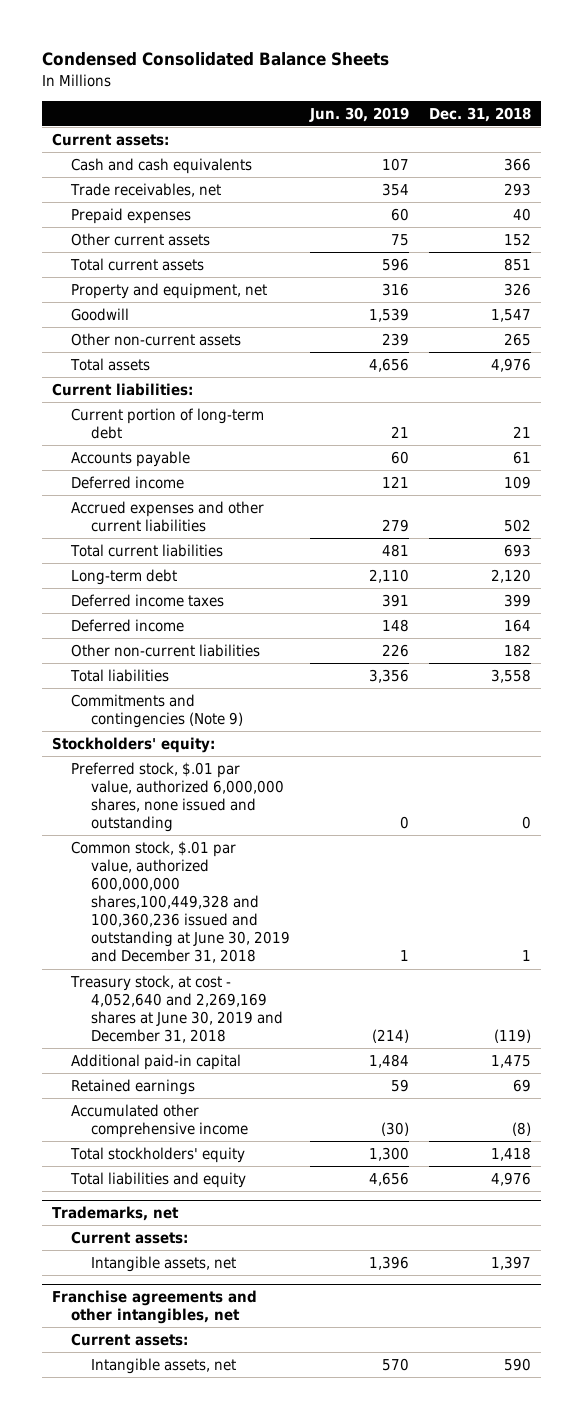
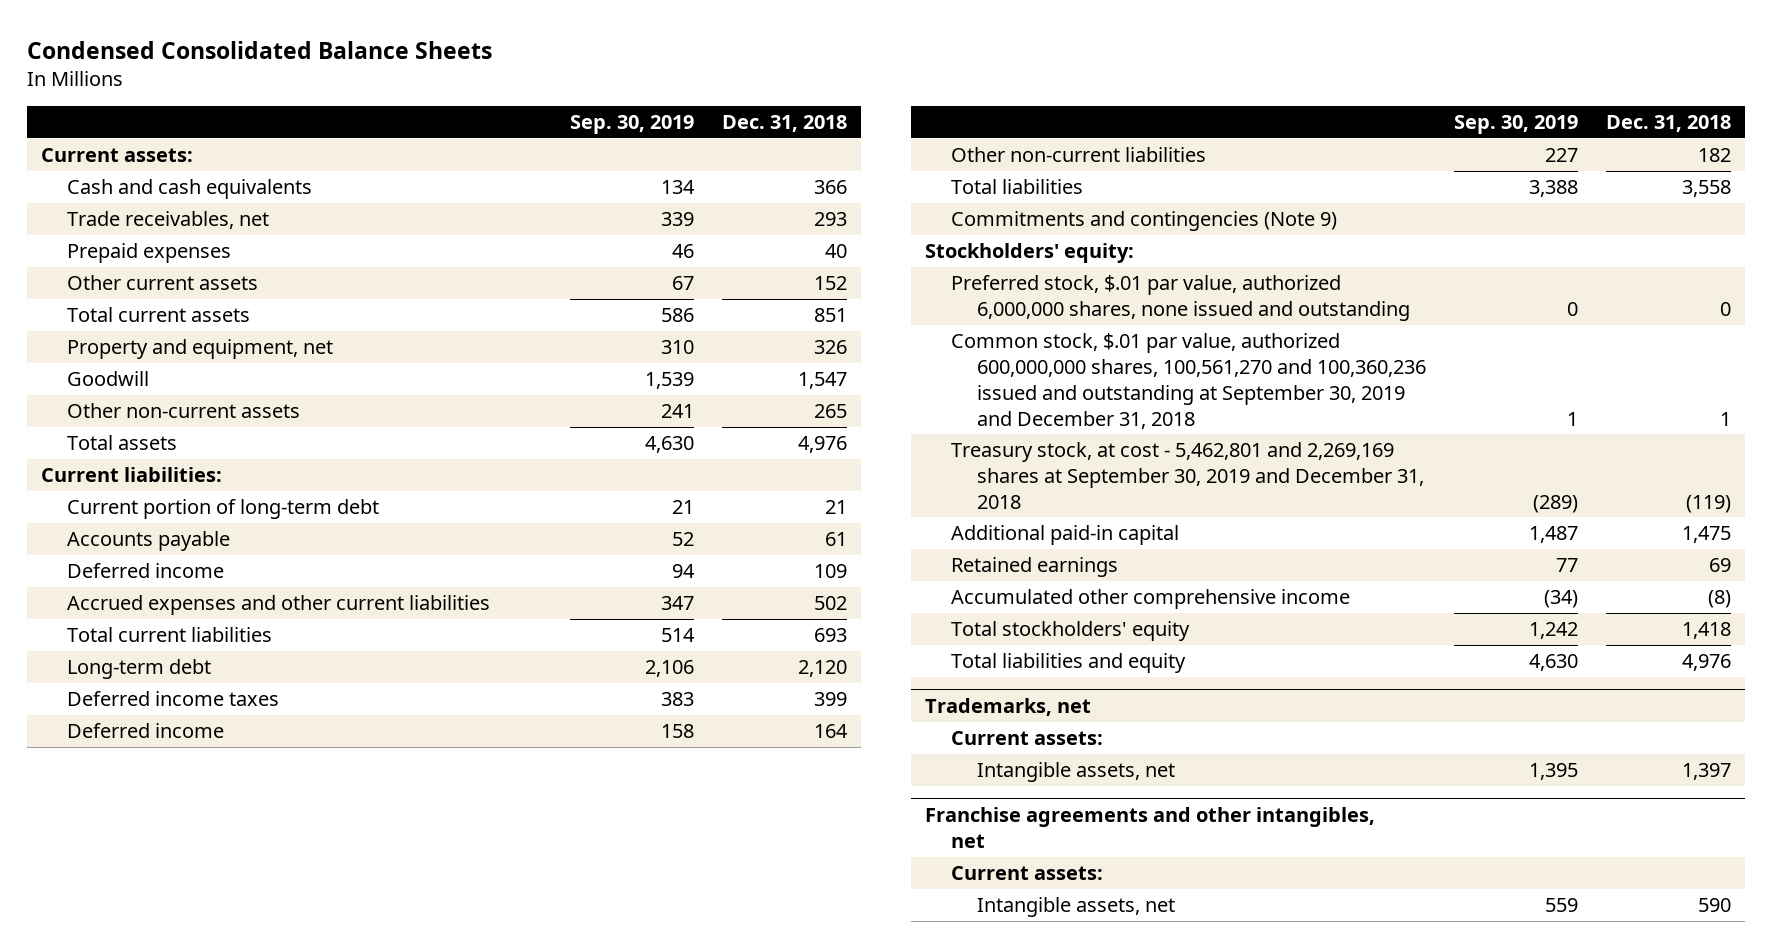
[308,106,409,122] Jun. 30, 2019 -> none
none -> [569,115,694,135] Sep. 30, 2019
[71,841,290,964] Common stock, $.01 par value, authorized 600,000,000 shares,100,449,328 and 100,360,236 issued and outstanding at June 30, 2019 and December 31, 2018 -> [951,333,1426,429] Common stock, $.01 par value, authorized 600,000,000 shares, 100,561,270 and 100,360,236 issued and outstanding at September 30, 2019 and December 31, 2018
[70,975,283,1044] Treasury stock, at cost - 4,052,640 and 2,269,169 shares at June 30, 2019 and December 31, 2018 -> [951,442,1424,509] Treasury stock, at cost - 5,462,801 and 2,269,169 shares at September 30, 2019 and December 31, 2018

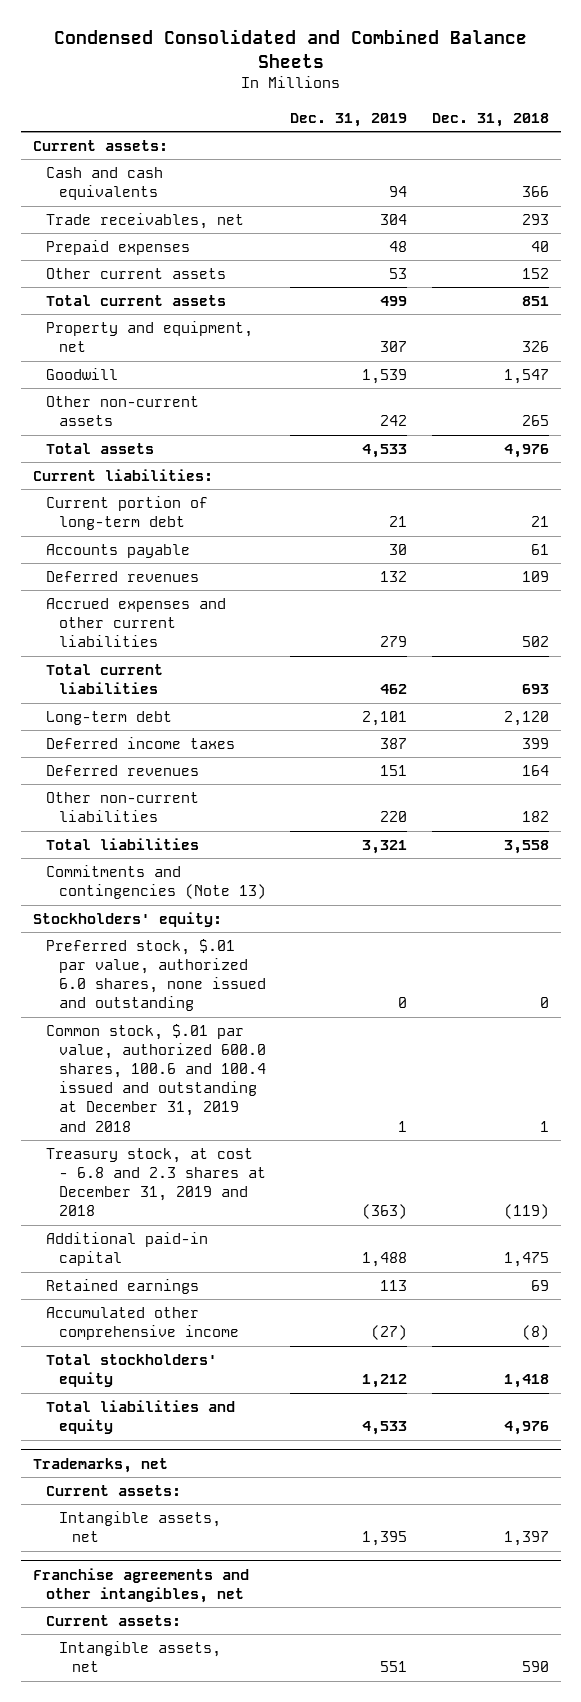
[27,40,493,59] Condensed Consolidated Balance Sheets -> [53,29,527,68] Condensed Consolidated and Combined Balance Sheets
[569,115,694,135] Sep. 30, 2019 -> none
none -> [290,112,408,127] Dec. 31, 2019
[66,563,224,579] Deferred income -> [45,571,199,583] Deferred revenues
[66,723,224,739] Deferred income -> [45,765,199,777] Deferred revenues
[951,211,1338,232] Commitments and contingencies (Note 9) -> [45,865,266,900] Commitments and contingencies (Note 13)
[951,275,1410,321] Preferred stock, $.01 par value, authorized 6,000,000 shares, none issued and outstanding -> [45,939,266,1012] Preferred stock, $.01 par value, authorized 6.0 shares, none issued and outstanding
[951,333,1426,429] Common stock, $.01 par value, authorized 600,000,000 shares, 100,561,270 and 100,360,236 issued and outstanding at September 30, 2019 and December 31, 2018 -> [45,1024,266,1132] Common stock, $.01 par value, authorized 600.0 shares, 100.6 and 100.4 issued and outstanding at December 31, 2019 and 2018
[951,442,1424,509] Treasury stock, at cost - 5,462,801 and 2,269,169 shares at September 30, 2019 and December 31, 2018 -> [45,1148,266,1217] Treasury stock, at cost - 6.8 and 2.3 shares at December 31, 2019 and 2018

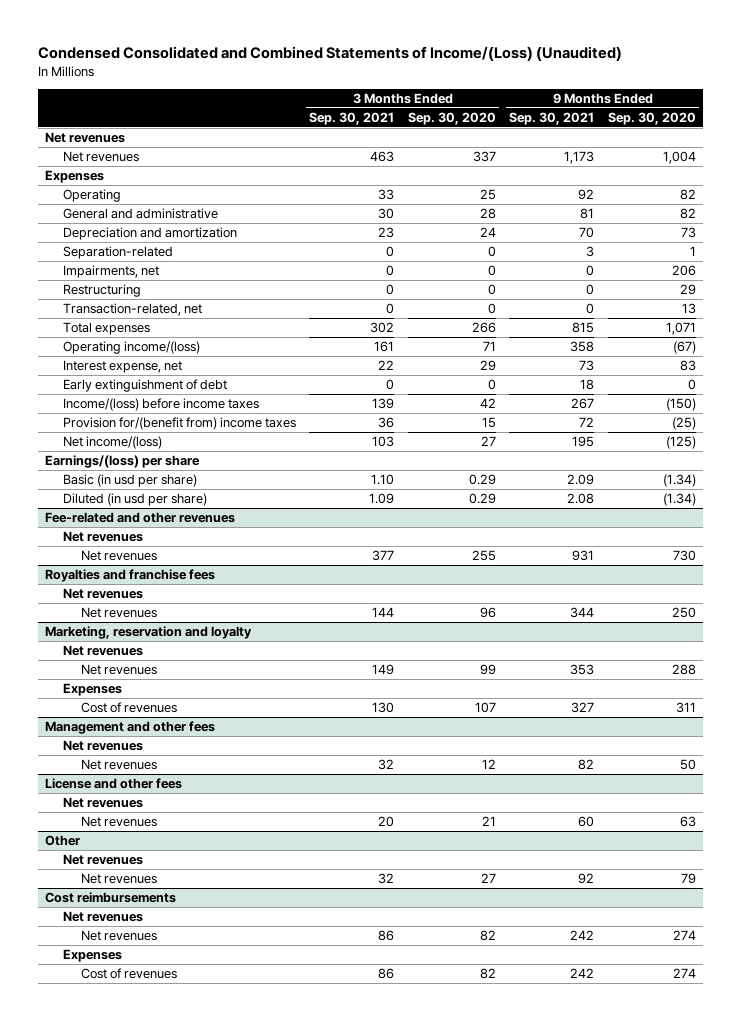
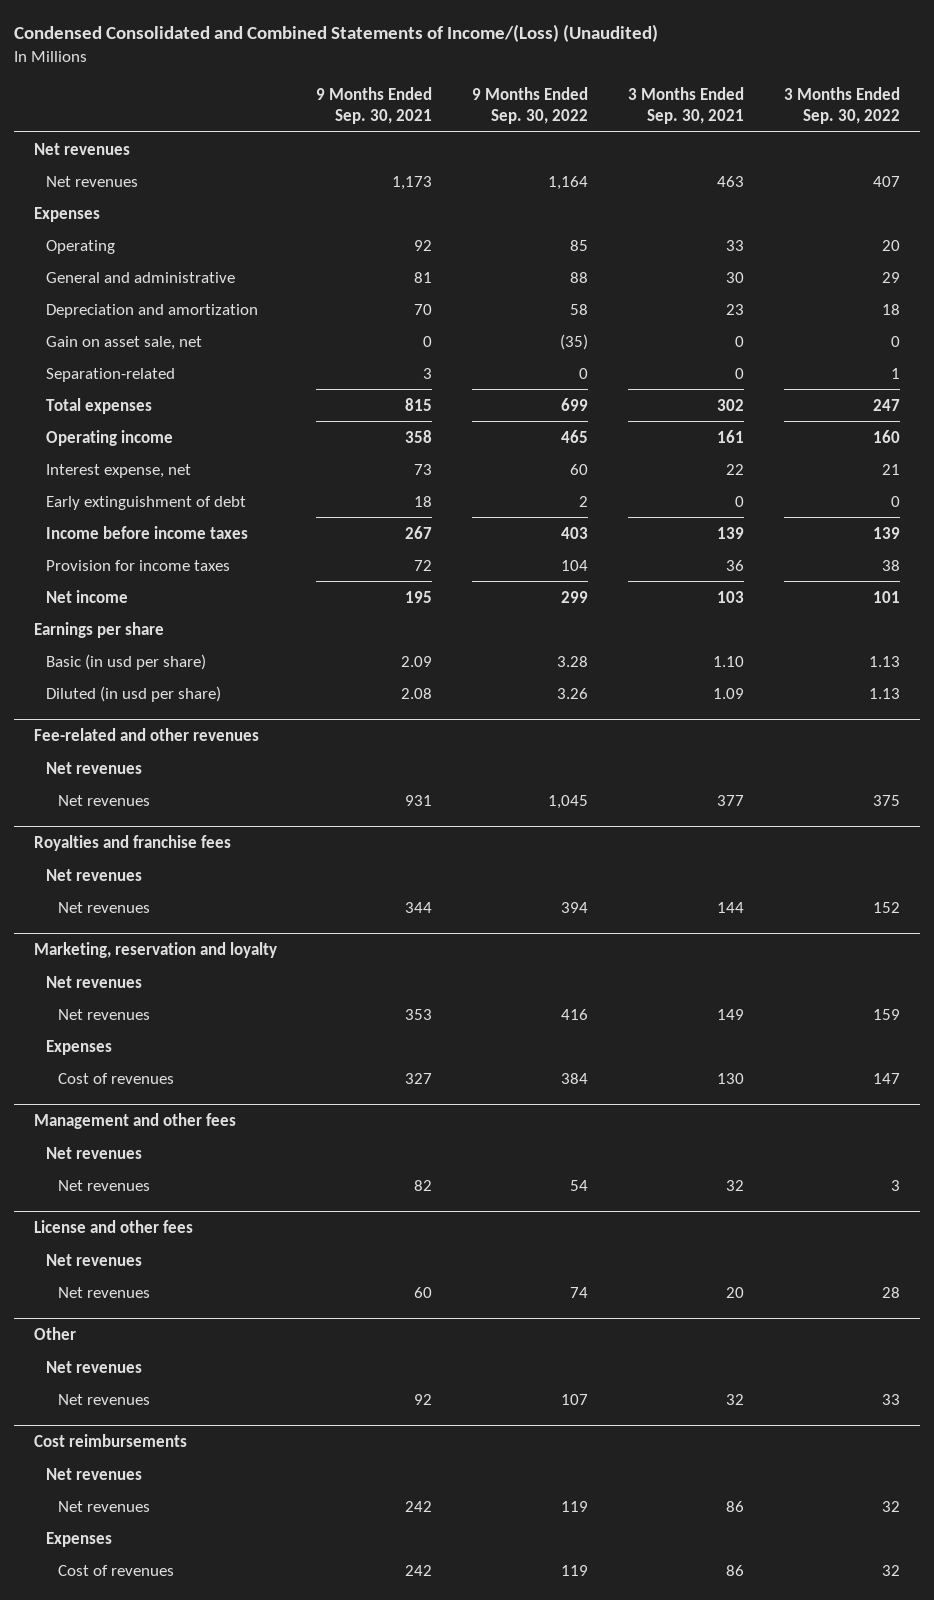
[407,111,496,125] Sep. 30, 2020 -> none
[607,111,696,125] Sep. 30, 2020 -> none
none -> [472,86,589,124] 9 Months Ended Sep. 30, 2022
none -> [784,86,901,124] 3 Months Ended Sep. 30, 2022
none -> [45,335,202,350] Gain on asset sale, net
[62,265,159,279] Impairments, net -> none
[62,284,141,298] Restructuring -> none
[62,303,202,317] Transaction-related, net -> none
[62,341,200,355] Operating income/(loss) -> [45,429,173,446] Operating income
[62,398,259,412] Income/(loss) before income taxes -> [45,525,248,539] Income before income taxes
[62,417,296,431] Provision for/(benefit from) income taxes -> [45,559,230,571] Provision for income taxes
[62,436,162,450] Net income/(loss) -> [45,589,128,603] Net income
[44,455,200,469] Earnings/(loss) per share -> [33,621,164,638] Earnings per share

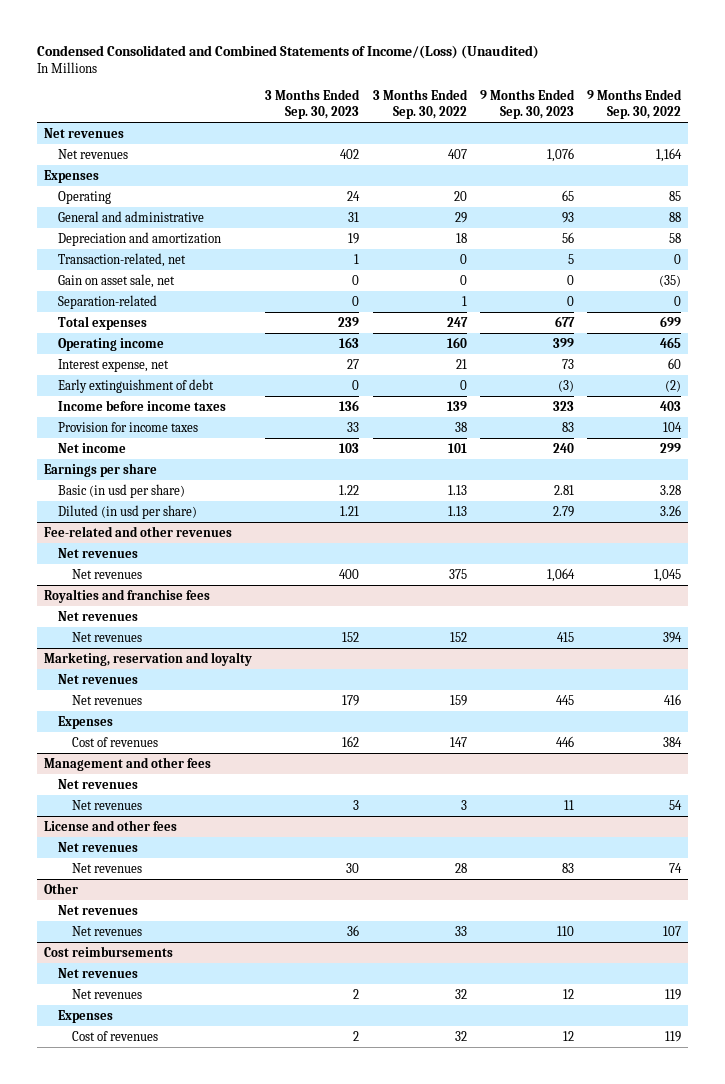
[316,86,433,124] 9 Months Ended Sep. 30, 2021 -> none
[628,86,745,124] 3 Months Ended Sep. 30, 2021 -> none
none -> [265,89,361,119] 3 Months Ended Sep. 30, 2023
none -> [479,89,575,119] 9 Months Ended Sep. 30, 2023
none -> [58,252,187,267] Transaction-related, net
[579,495,589,507] 2 -> [665,379,682,392] (2)

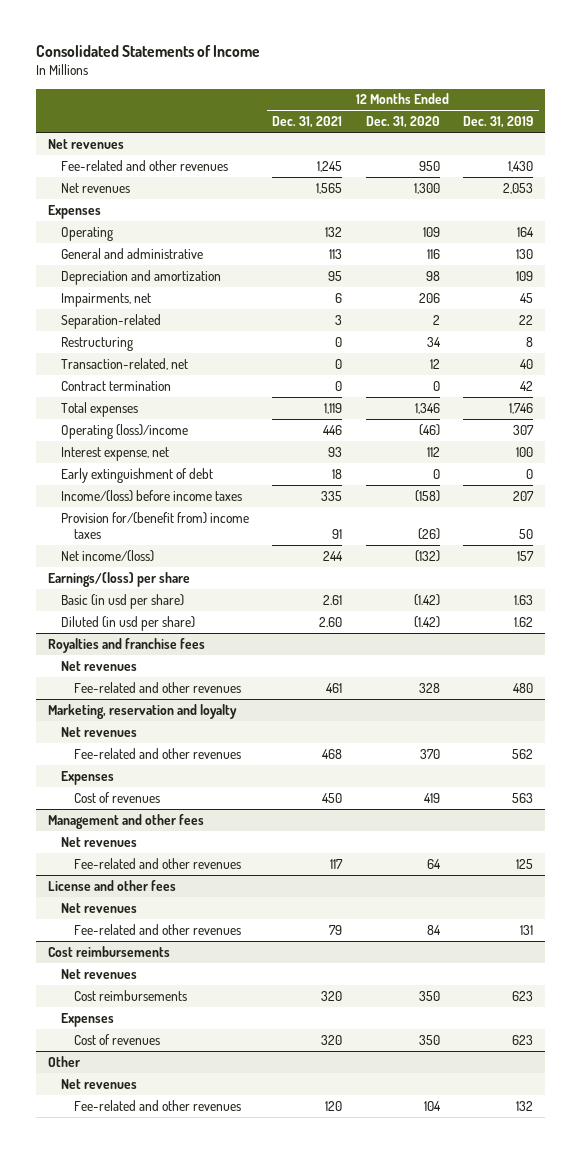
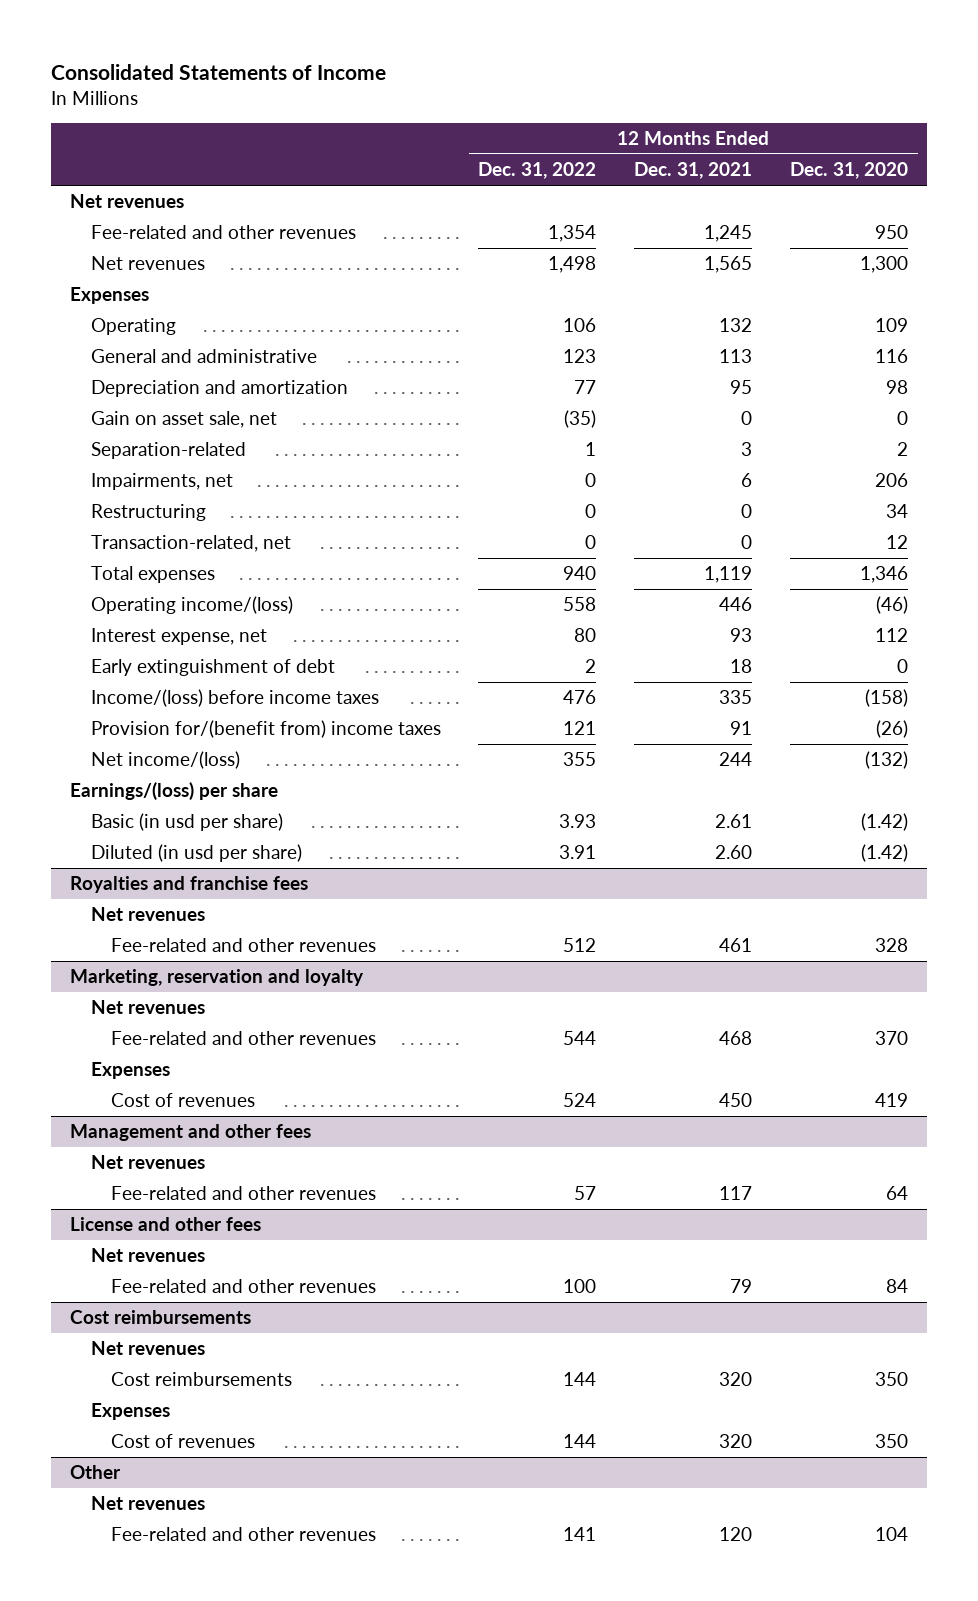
[463,116,534,129] Dec. 31, 2019 -> none
none -> [478,162,597,180] Dec. 31, 2022
none -> [90,411,277,429] Gain on asset sale, net
[61,292,152,307] Impairments, net -> [90,473,233,491] Impairments, net
[61,380,172,391] Contract termination -> none
[61,423,189,439] Operating (loss)/income -> [90,596,293,615] Operating income/(loss)

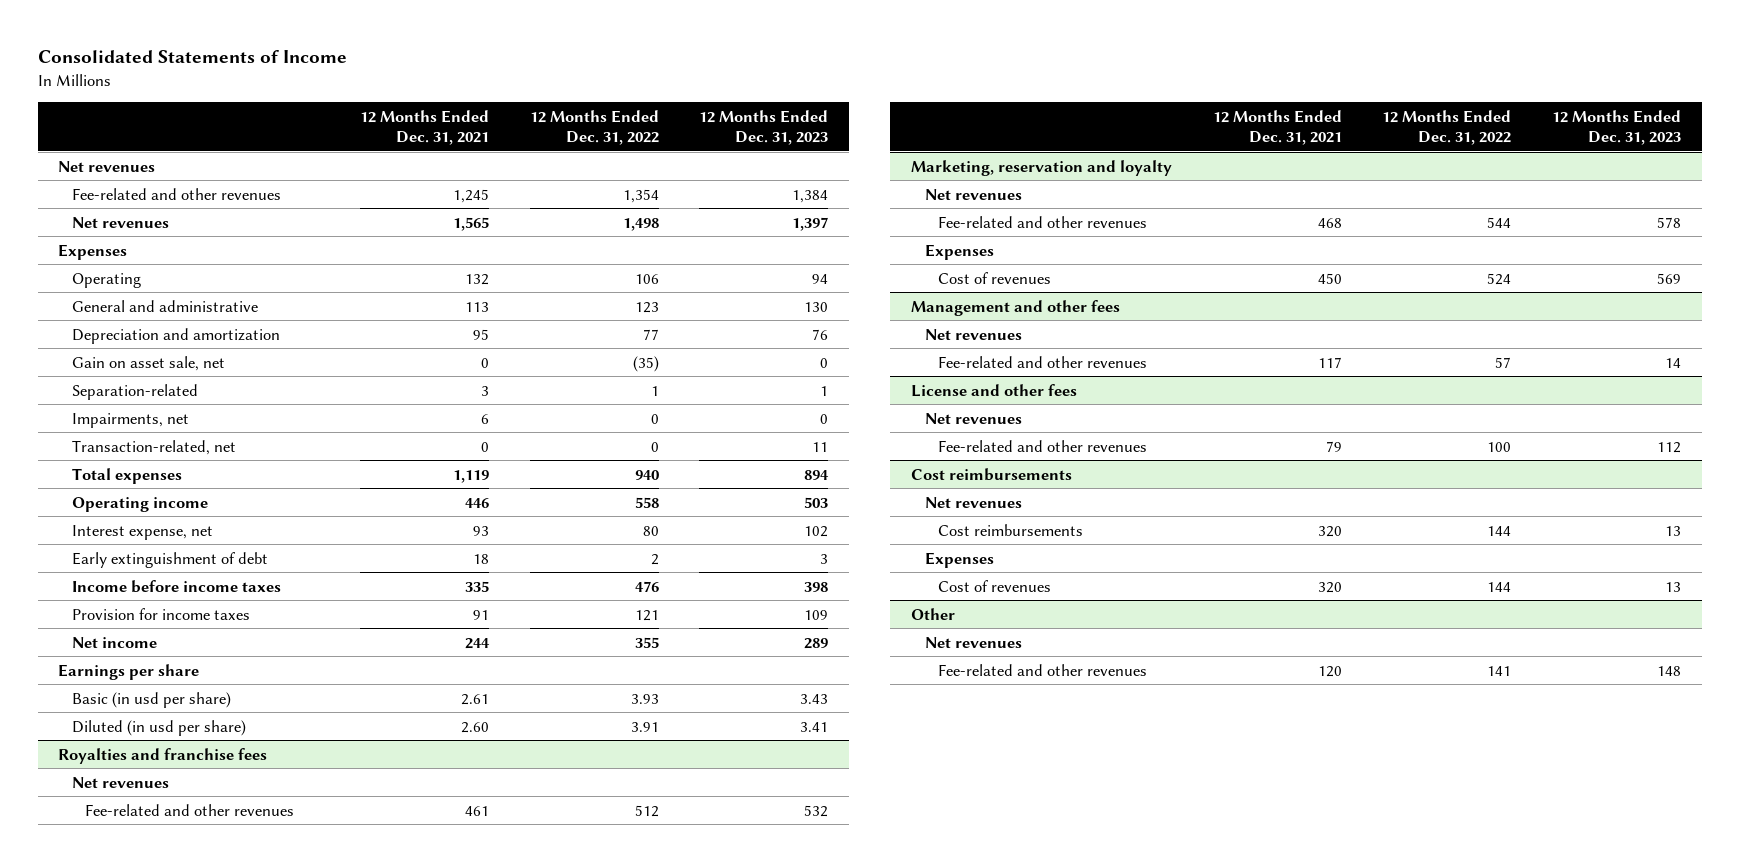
[790,162,909,180] Dec. 31, 2020 -> none
none -> [699,109,829,146] 12 Months Ended Dec. 31, 2023
[90,504,206,522] Restructuring -> none
[90,596,293,615] Operating income/(loss) -> [71,496,208,512] Operating income
[90,689,379,708] Income/(loss) before income taxes -> [71,579,281,593] Income before income taxes
[90,720,441,739] Provision for/(benefit from) income taxes -> [71,607,250,620] Provision for income taxes
[90,751,240,770] Net income/(loss) -> [71,636,157,648] Net income
[69,782,278,801] Earnings/(loss) per share -> [57,663,199,680] Earnings per share

